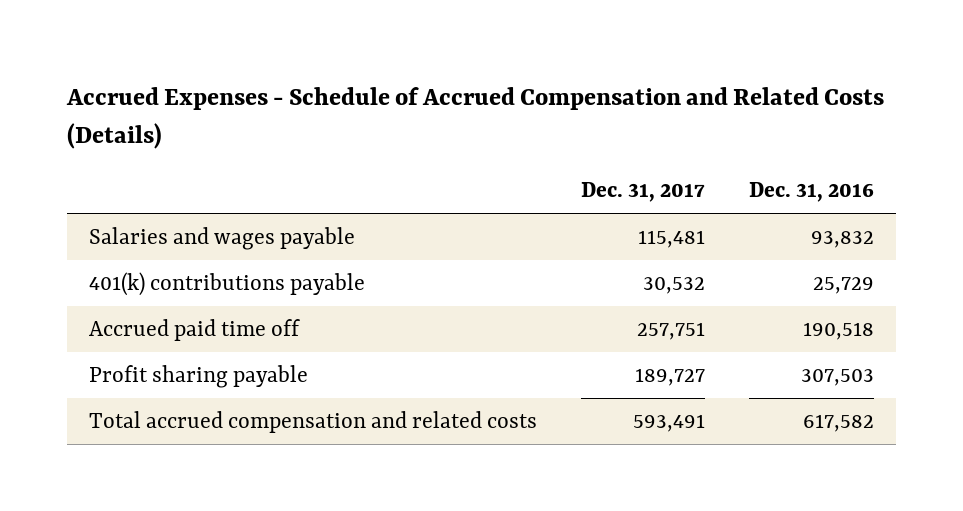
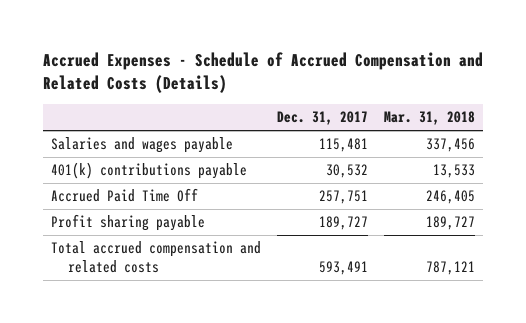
[748,182,874,203] Dec. 31, 2016 -> none
none -> [384,111,476,126] Mar. 31, 2018
[89,318,301,341] Accrued paid time off -> [51,188,199,203] Accrued Paid Time Off

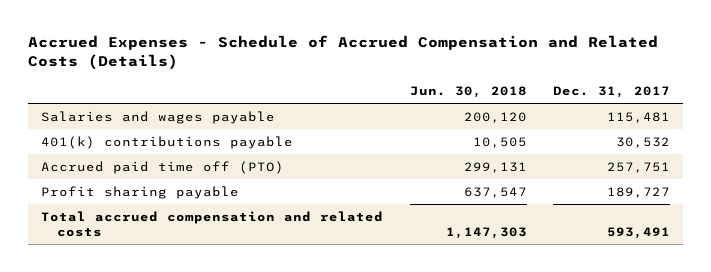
[384,111,476,126] Mar. 31, 2018 -> none
none -> [409,86,527,99] Jun. 30, 2018
[51,188,199,203] Accrued Paid Time Off -> [41,160,285,174] Accrued paid time off (PTO)

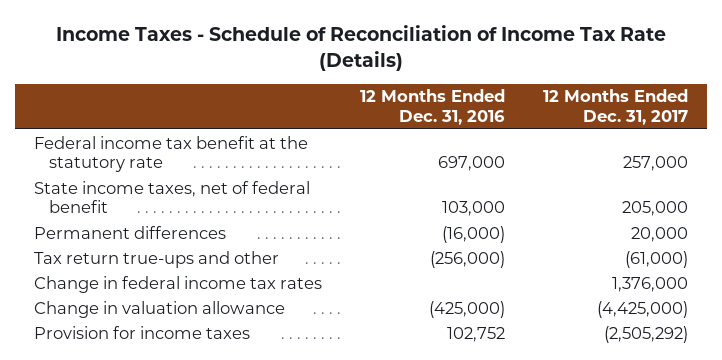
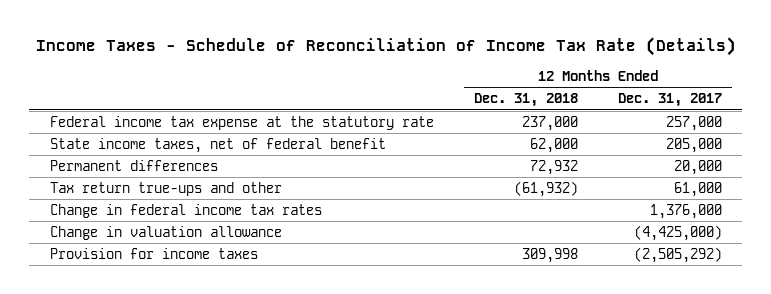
[360,89,506,125] 12 Months Ended Dec. 31, 2016 -> none
none -> [473,93,578,108] Dec. 31, 2018
[34,135,309,173] Federal income tax benefit at the statutory rate -> [49,116,434,131] Federal income tax expense at the statutory rate
[625,250,689,268] (61,000) -> [673,182,722,198] 61,000

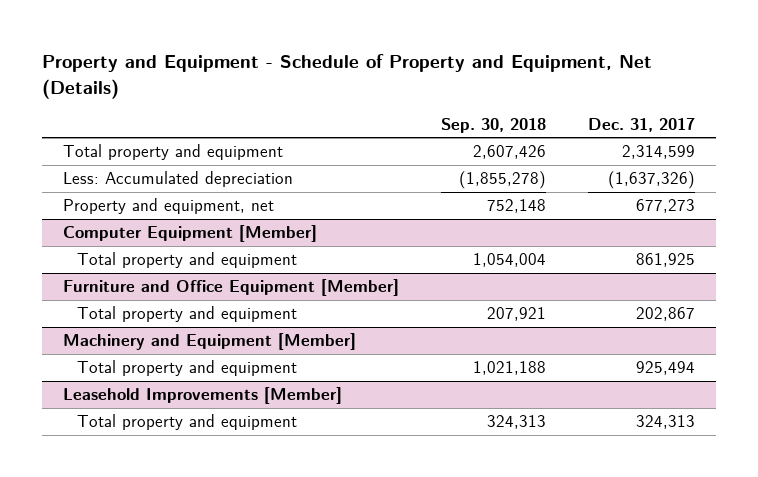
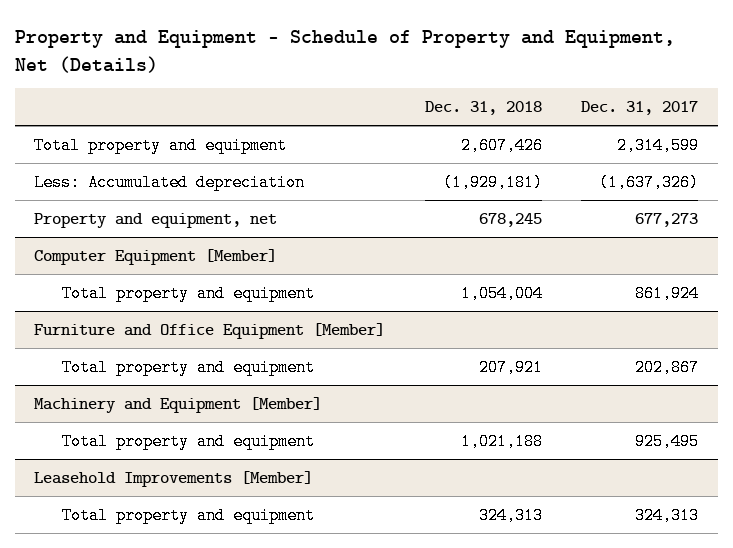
[440,117,546,133] Sep. 30, 2018 -> none
none -> [424,101,542,116] Dec. 31, 2018
[635,253,695,268] 861,925 -> [635,284,700,302] 861,924
[635,361,695,376] 925,494 -> [635,432,700,450] 925,495

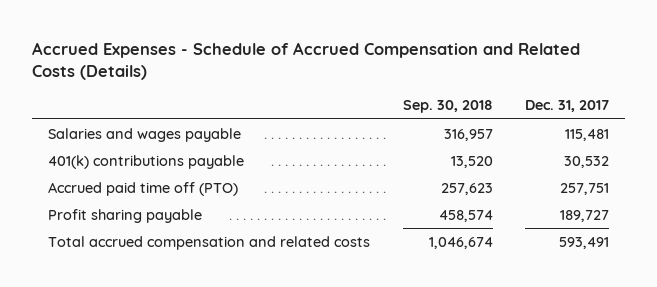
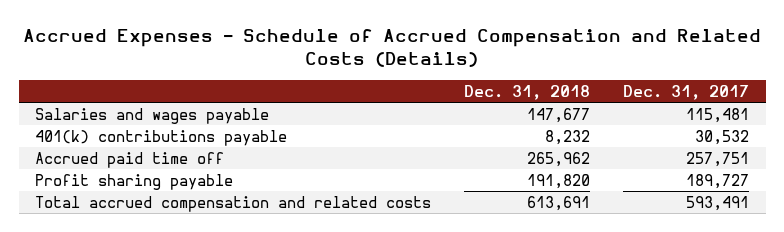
[402,100,493,114] Sep. 30, 2018 -> none
none -> [464,84,591,100] Dec. 31, 2018
[48,181,239,196] Accrued paid time off (PTO) -> [35,151,225,168] Accrued paid time off

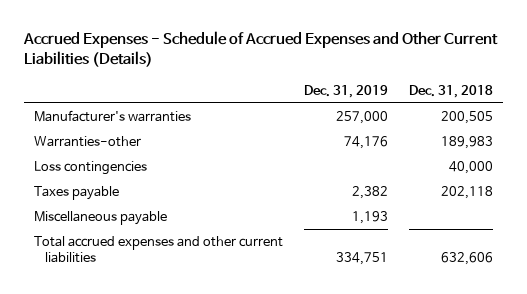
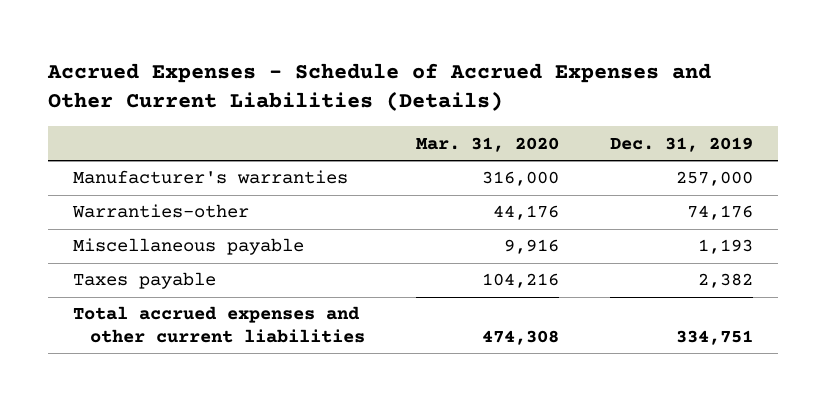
[408,84,493,98] Dec. 31, 2018 -> none
none -> [415,136,559,152] Mar. 31, 2020
[34,161,148,176] Loss contingencies -> none
[34,186,120,201] Taxes payable -> [73,272,217,290] Taxes payable

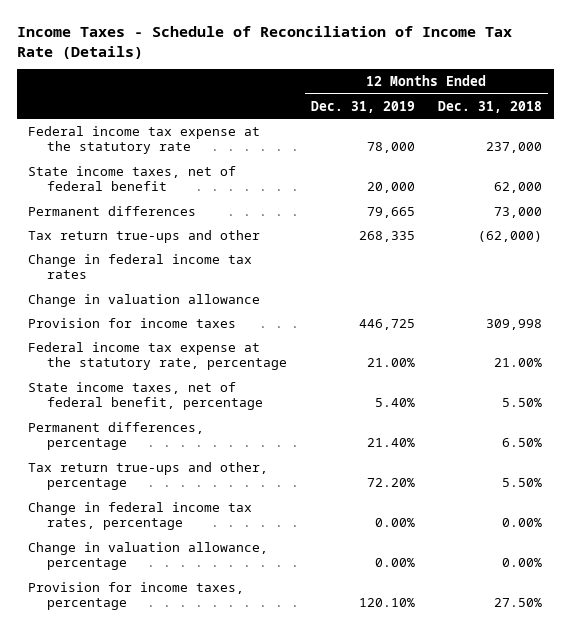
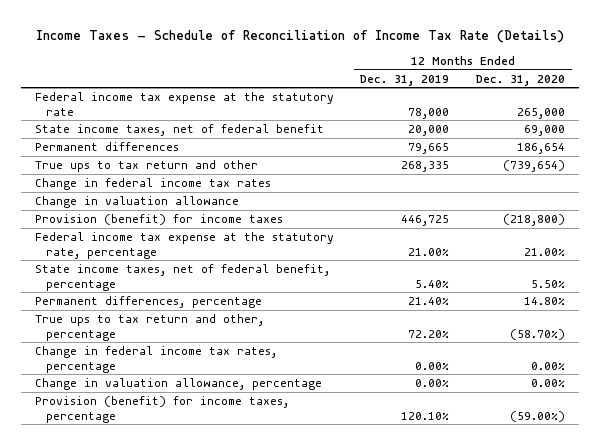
[438,100,543,113] Dec. 31, 2018 -> none
none -> [476,74,566,86] Dec. 31, 2020
[28,229,261,243] Tax return true-ups and other -> [34,160,258,173] True ups to tax return and other
[28,317,237,328] Provision for income taxes -> [34,214,283,226] Provision (benefit) for income taxes
[28,461,269,491] Tax return true-ups and other, percentage -> [34,314,264,341] True ups to tax return and other, percentage
[28,581,245,611] Provision for income taxes, percentage -> [34,396,289,423] Provision (benefit) for income taxes, percentage

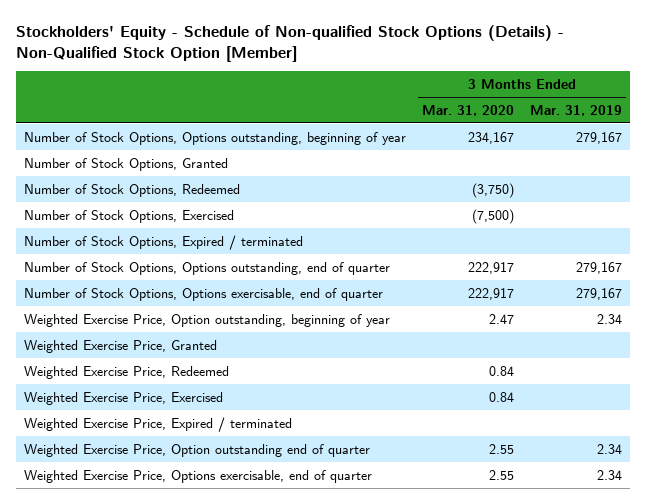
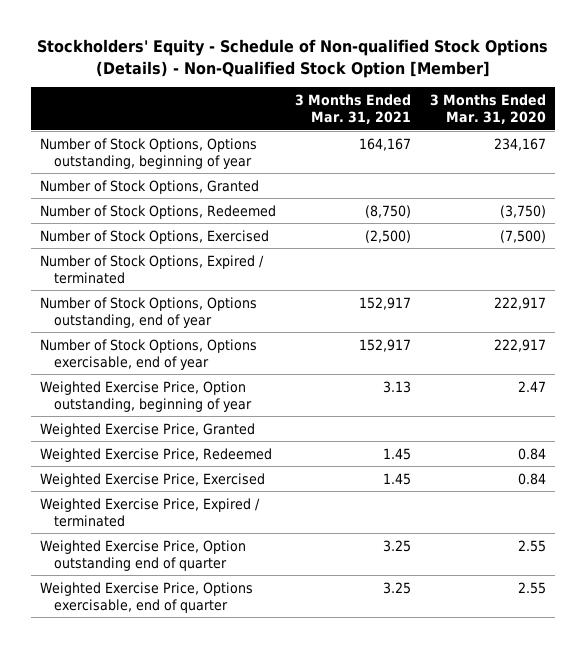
[530,104,623,116] Mar. 31, 2019 -> none
none -> [295,94,412,125] 3 Months Ended Mar. 31, 2021
[24,261,391,275] Number of Stock Options, Options outstanding, end of quarter -> [40,296,258,328] Number of Stock Options, Options outstanding, end of year
[24,287,384,301] Number of Stock Options, Options exercisable, end of quarter -> [40,338,258,370] Number of Stock Options, Options exercisable, end of year

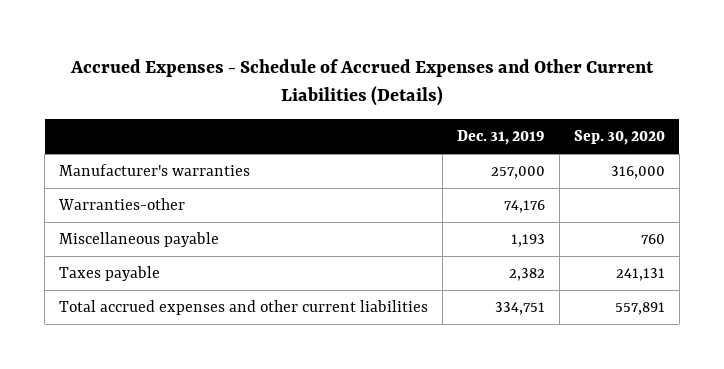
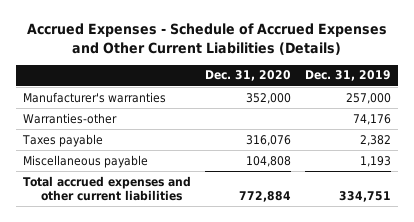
[573,130,665,146] Sep. 30, 2020 -> none
none -> [204,70,291,82] Dec. 31, 2020
[59,232,220,248] Miscellaneous payable -> [22,154,148,168] Miscellaneous payable

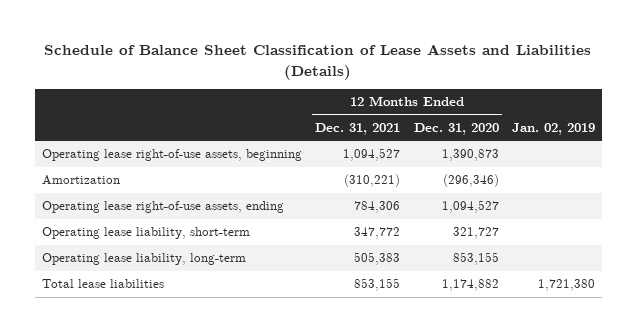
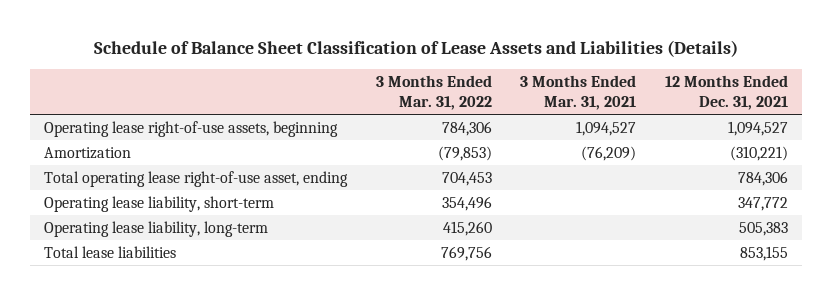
[413,122,499,135] Dec. 31, 2020 -> none
[512,122,596,135] Jan. 02, 2019 -> none
none -> [375,74,492,110] 3 Months Ended Mar. 31, 2022
none -> [520,74,637,110] 3 Months Ended Mar. 31, 2021
[41,201,284,214] Operating lease right-of-use assets, ending -> [43,170,348,187] Total operating lease right-of-use asset, ending

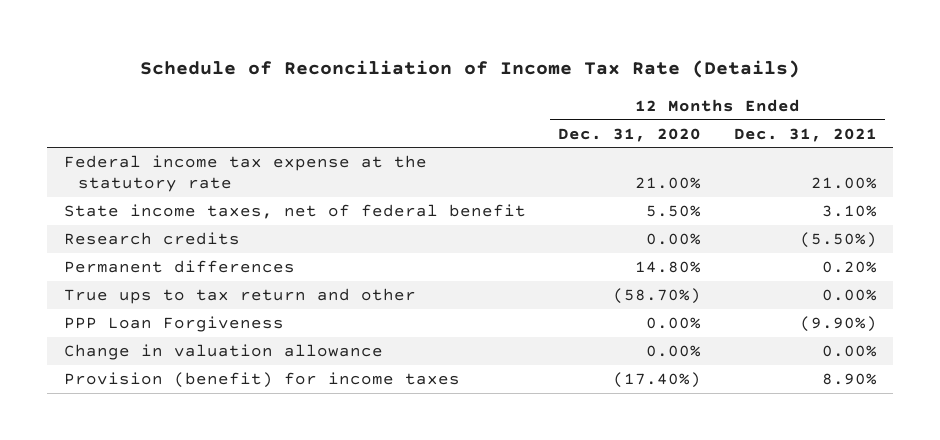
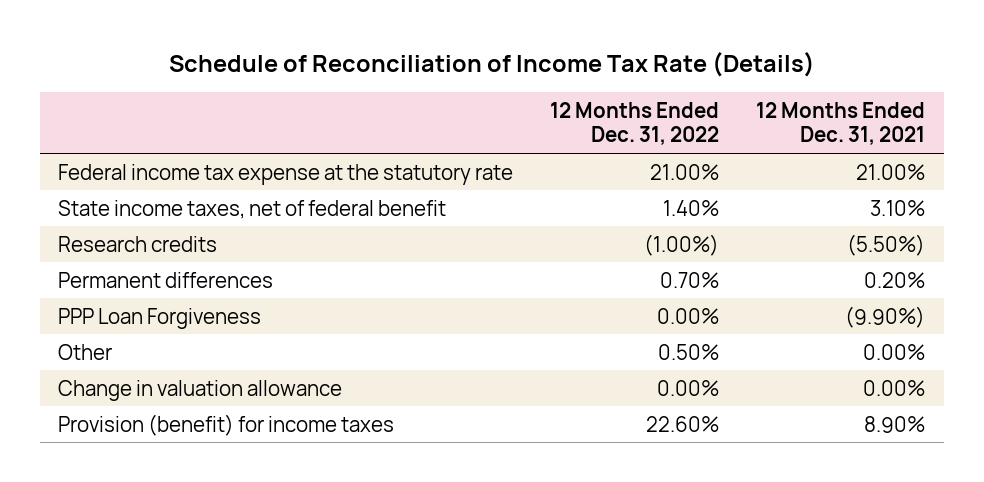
[558,127,702,142] Dec. 31, 2020 -> none
none -> [550,102,720,146] 12 Months Ended Dec. 31, 2022
[63,288,416,305] True ups to tax return and other -> none
none -> [58,343,113,360] Other

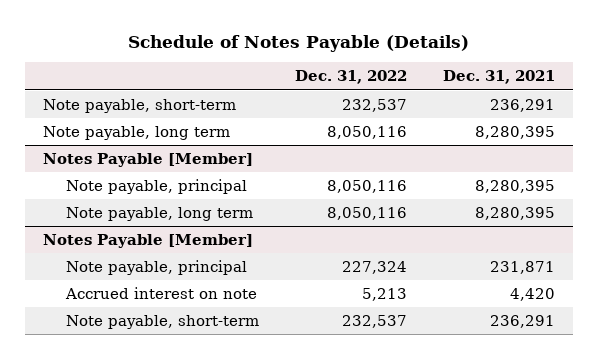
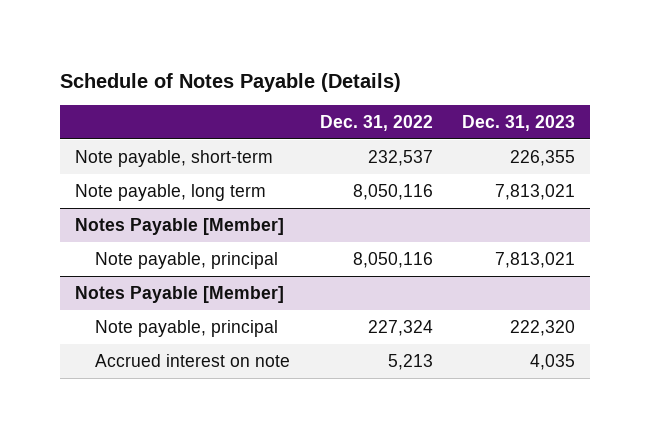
[442,70,555,85] Dec. 31, 2021 -> none
none -> [462,114,576,131] Dec. 31, 2023
[66,206,254,221] Note payable, long term -> none
[66,314,260,329] Note payable, short-term -> none

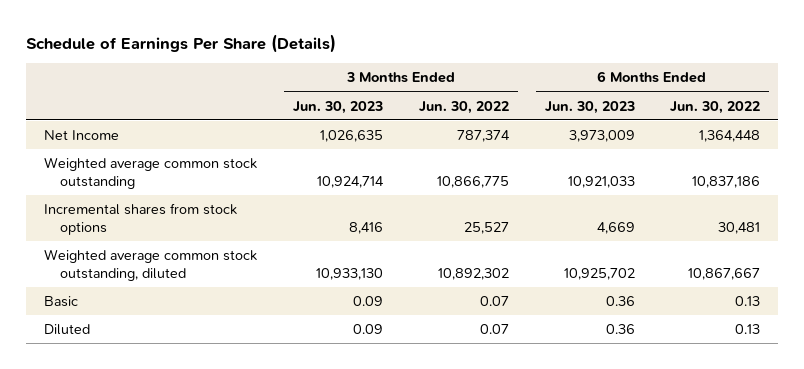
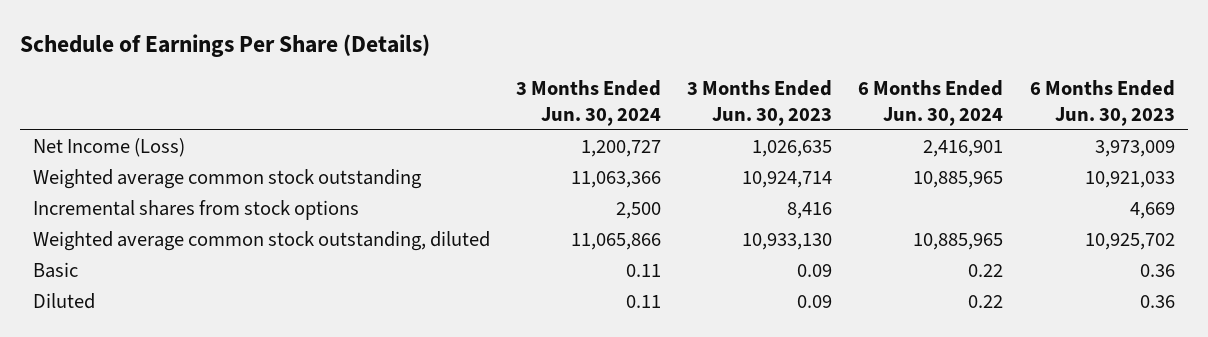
[418,100,509,114] Jun. 30, 2022 -> none
[670,100,761,114] Jun. 30, 2022 -> none
none -> [516,80,662,126] 3 Months Ended Jun. 30, 2024
none -> [858,80,1004,126] 6 Months Ended Jun. 30, 2024
[44,130,120,141] Net Income -> [33,138,186,158] Net Income (Loss)

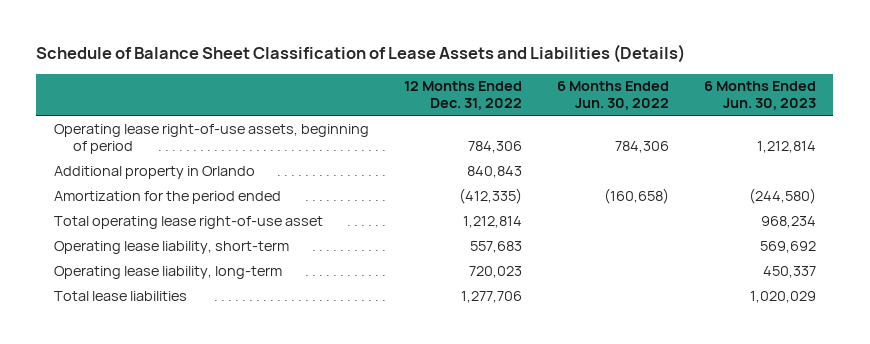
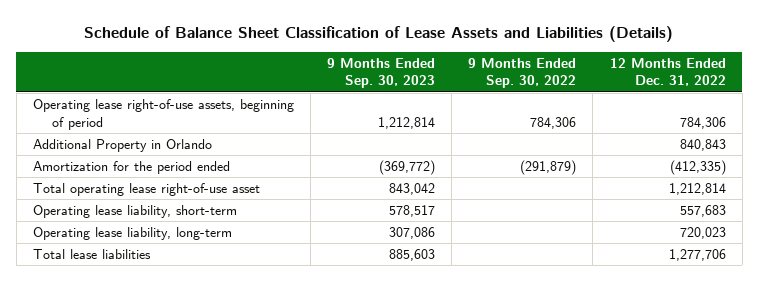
[556,81,669,111] 6 Months Ended Jun. 30, 2022 -> none
[703,81,816,111] 6 Months Ended Jun. 30, 2023 -> none
none -> [327,57,436,89] 9 Months Ended Sep. 30, 2023
none -> [468,57,577,89] 9 Months Ended Sep. 30, 2022
[53,165,255,179] Additional property in Orlando -> [32,138,212,152] Additional Property in Orlando

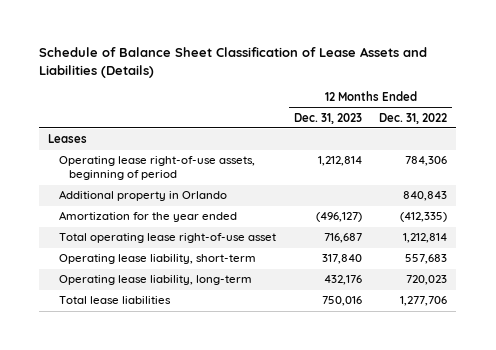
[327,57,436,89] 9 Months Ended Sep. 30, 2023 -> none
[468,57,577,89] 9 Months Ended Sep. 30, 2022 -> none
none -> [293,112,362,124] Dec. 31, 2023
none -> [48,134,88,144] Leases
[32,138,212,152] Additional Property in Orlando -> [58,190,227,202] Additional property in Orlando
[32,160,230,174] Amortization for the period ended -> [58,211,237,223] Amortization for the year ended

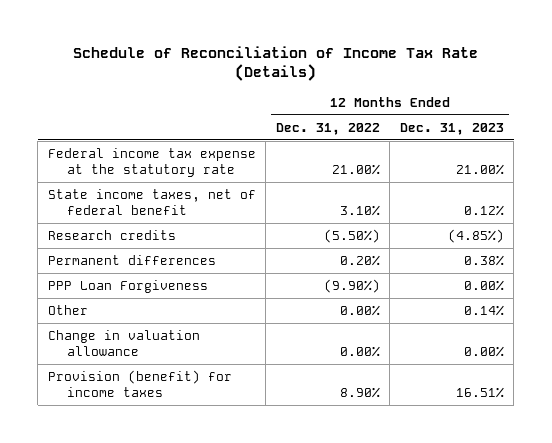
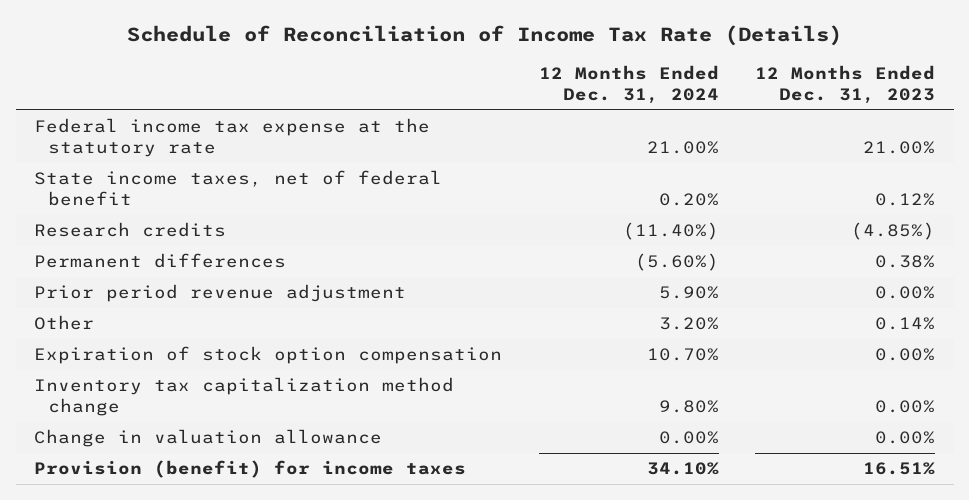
[275,122,380,135] Dec. 31, 2022 -> none
none -> [538,65,719,105] 12 Months Ended Dec. 31, 2024
[47,279,208,293] PPP Loan Forgiveness -> none
none -> [33,284,406,303] Prior period revenue adjustment
none -> [33,346,502,365] Expiration of stock option compensation
none -> [33,377,454,417] Inventory tax capitalization method change

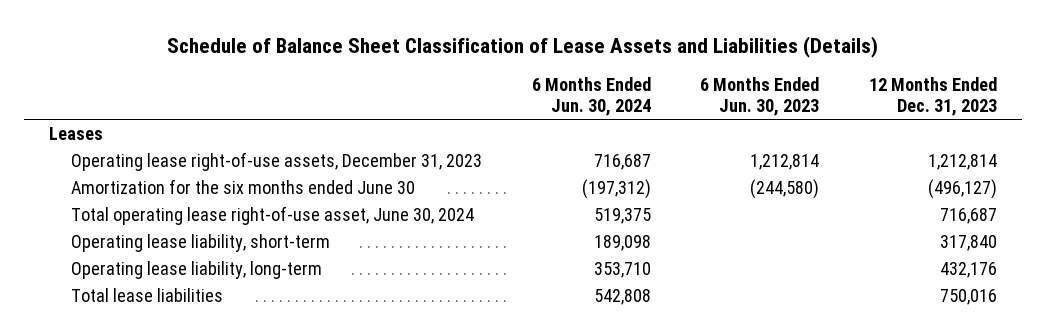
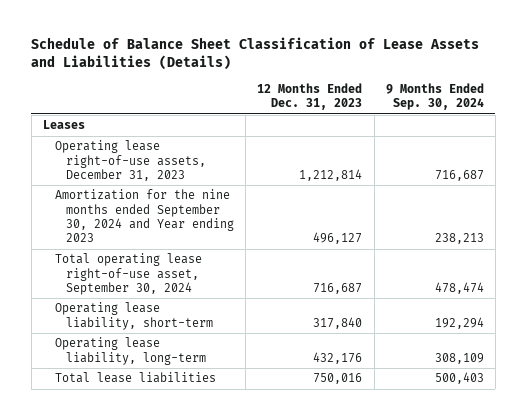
[531,76,651,117] 6 Months Ended Jun. 30, 2024 -> none
[700,76,820,117] 6 Months Ended Jun. 30, 2023 -> none
none -> [385,82,484,111] 9 Months Ended Sep. 30, 2024
[70,178,415,194] Amortization for the six months ended June 30 -> none
none -> [54,189,235,243] Amortization for the nine months ended September 30, 2024 and Year ending 2023
[70,205,474,225] Total operating lease right-of-use asset, June 30, 2024 -> [54,253,202,296] Total operating lease right-of-use asset, September 30, 2024

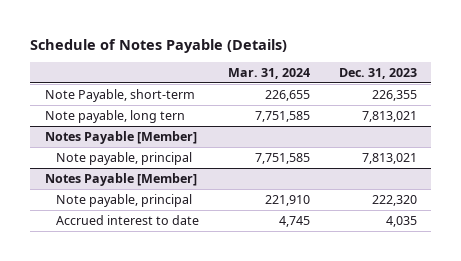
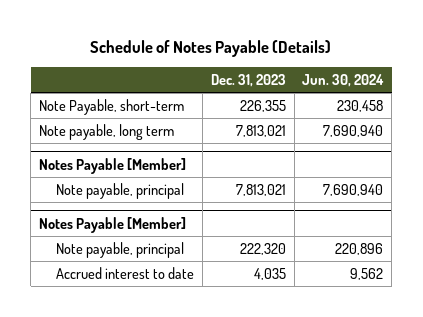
[227,67,310,79] Mar. 31, 2024 -> none
none -> [302,73,385,87] Jun. 30, 2024
[44,109,185,123] Note payable, long tern -> [39,123,175,140] Note payable, long term

